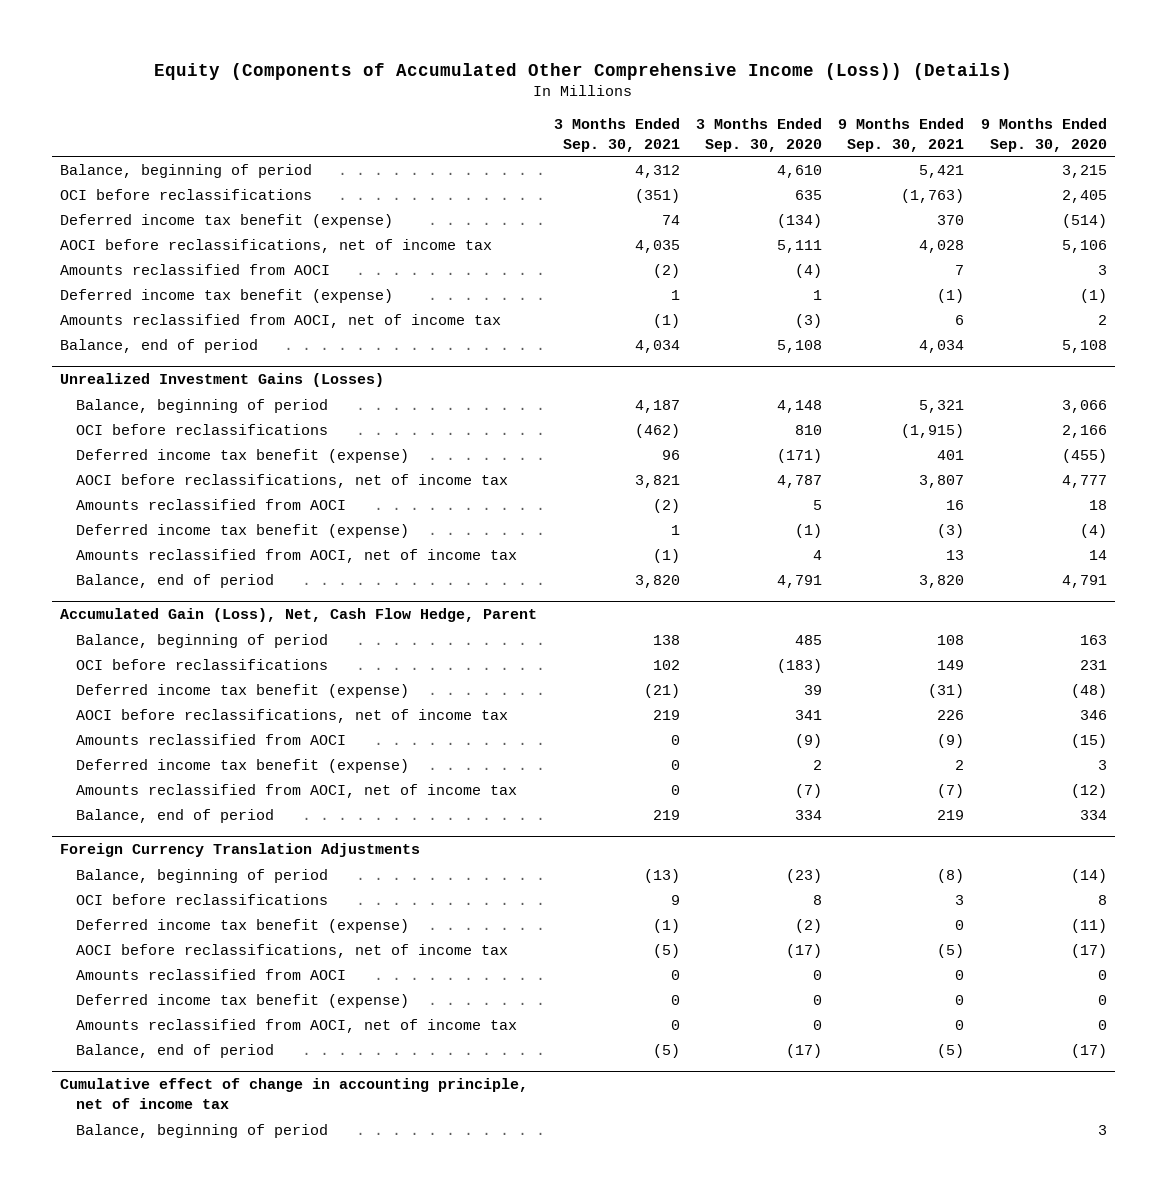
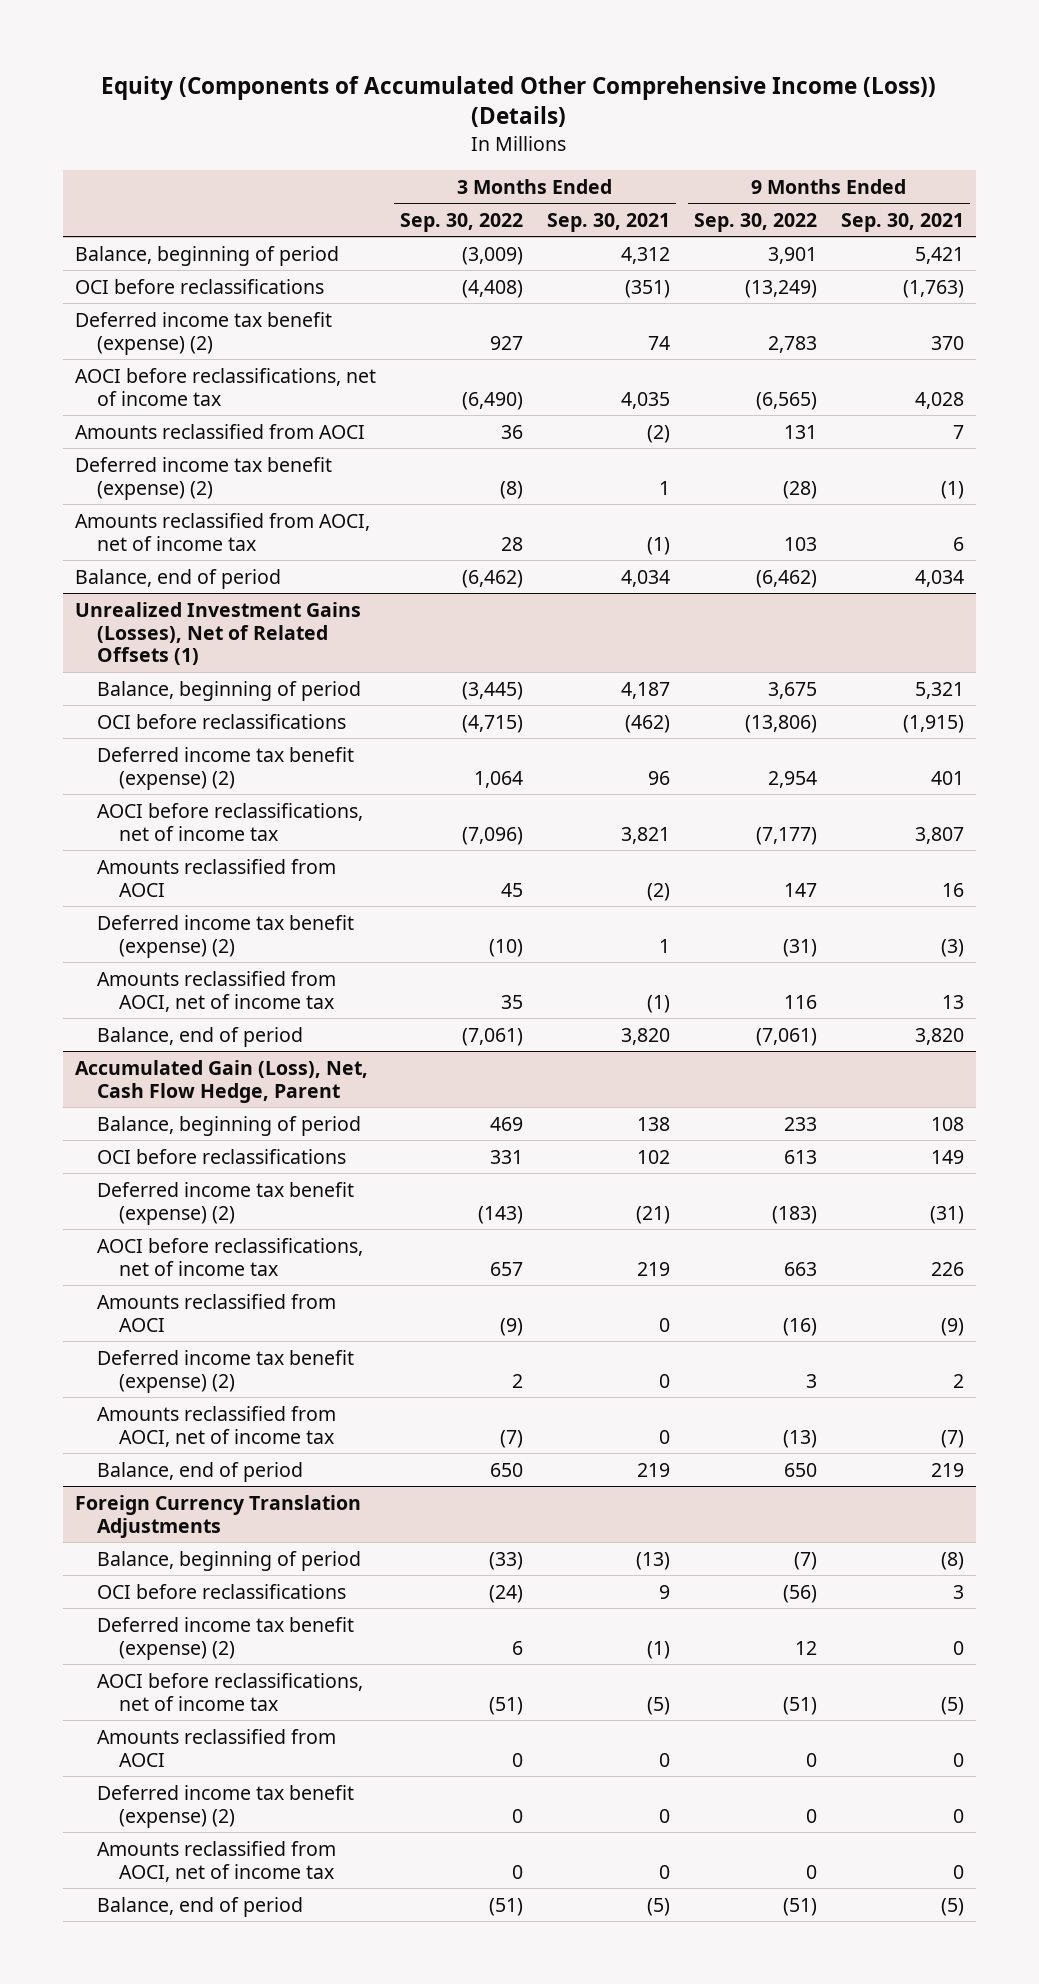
[695,118,822,152] 3 Months Ended Sep. 30, 2020 -> none
[980,118,1107,152] 9 Months Ended Sep. 30, 2020 -> none
none -> [399,212,523,232] Sep. 30, 2022
none -> [693,212,817,232] Sep. 30, 2022
[60,213,394,228] Deferred income tax benefit (expense) -> [75,311,333,355] Deferred income tax benefit (expense) (2)
[60,288,394,303] Deferred income tax benefit (expense) -> [75,456,333,500] Deferred income tax benefit (expense) (2)
[60,373,385,388] Unrealized Investment Gains (Losses) -> [75,601,362,666] Unrealized Investment Gains (Losses), Net of Related Offsets (1)
[76,448,410,463] Deferred income tax benefit (expense) -> [96,746,354,790] Deferred income tax benefit (expense) (2)
[76,523,410,538] Deferred income tax benefit (expense) -> [96,914,354,958] Deferred income tax benefit (expense) (2)
[76,683,410,698] Deferred income tax benefit (expense) -> [96,1181,354,1225] Deferred income tax benefit (expense) (2)
[76,758,410,773] Deferred income tax benefit (expense) -> [96,1349,354,1393] Deferred income tax benefit (expense) (2)
[76,918,410,933] Deferred income tax benefit (expense) -> [96,1616,354,1660] Deferred income tax benefit (expense) (2)
[76,993,410,1008] Deferred income tax benefit (expense) -> [96,1784,354,1828] Deferred income tax benefit (expense) (2)
[60,1078,529,1110] Cumulative effect of change in accounting principle, net of income tax -> none
[76,1123,329,1138] Balance, beginning of period -> none

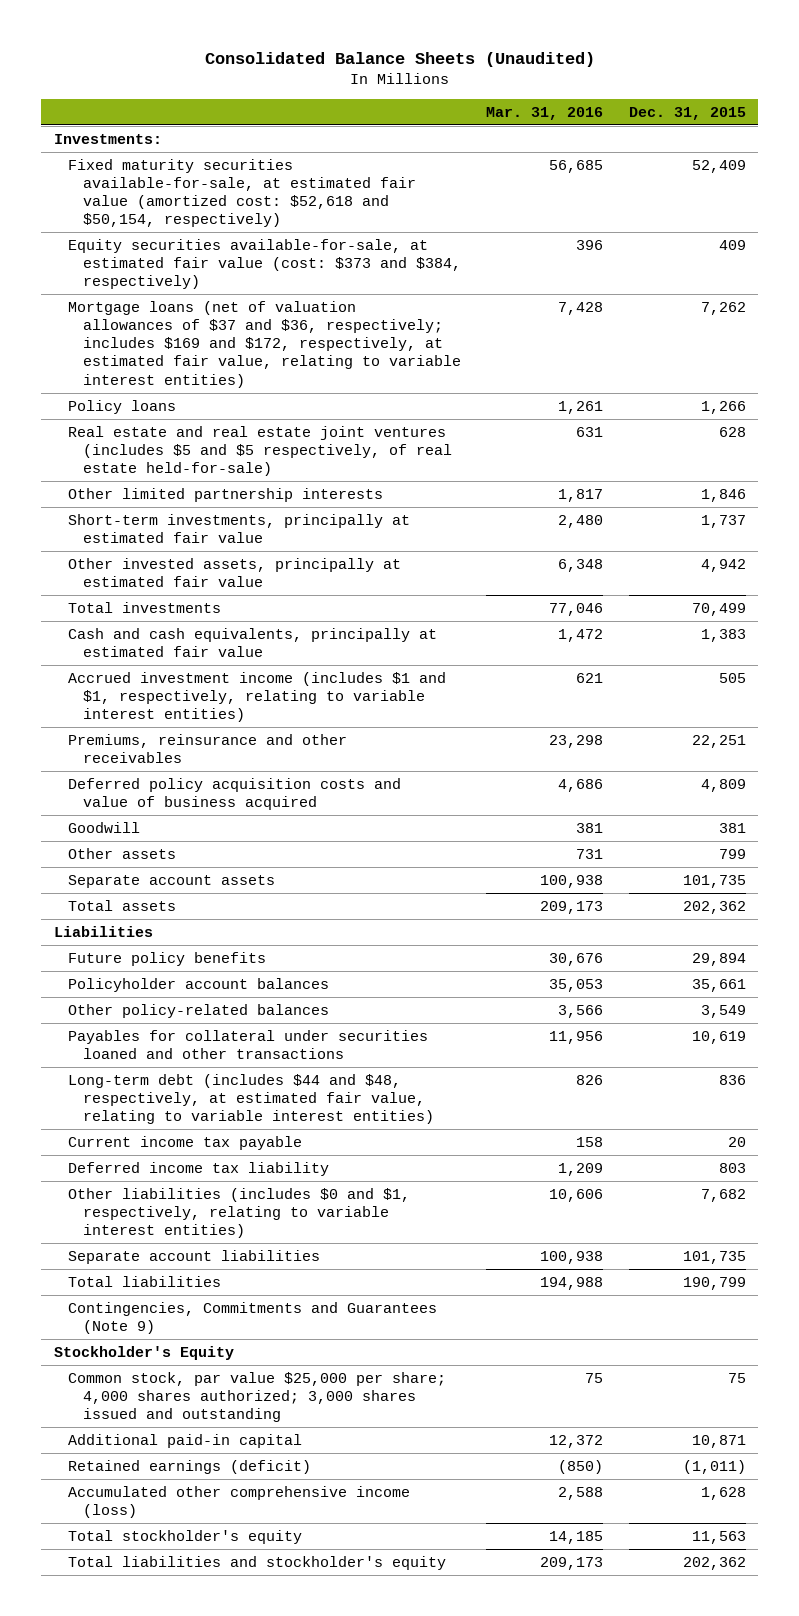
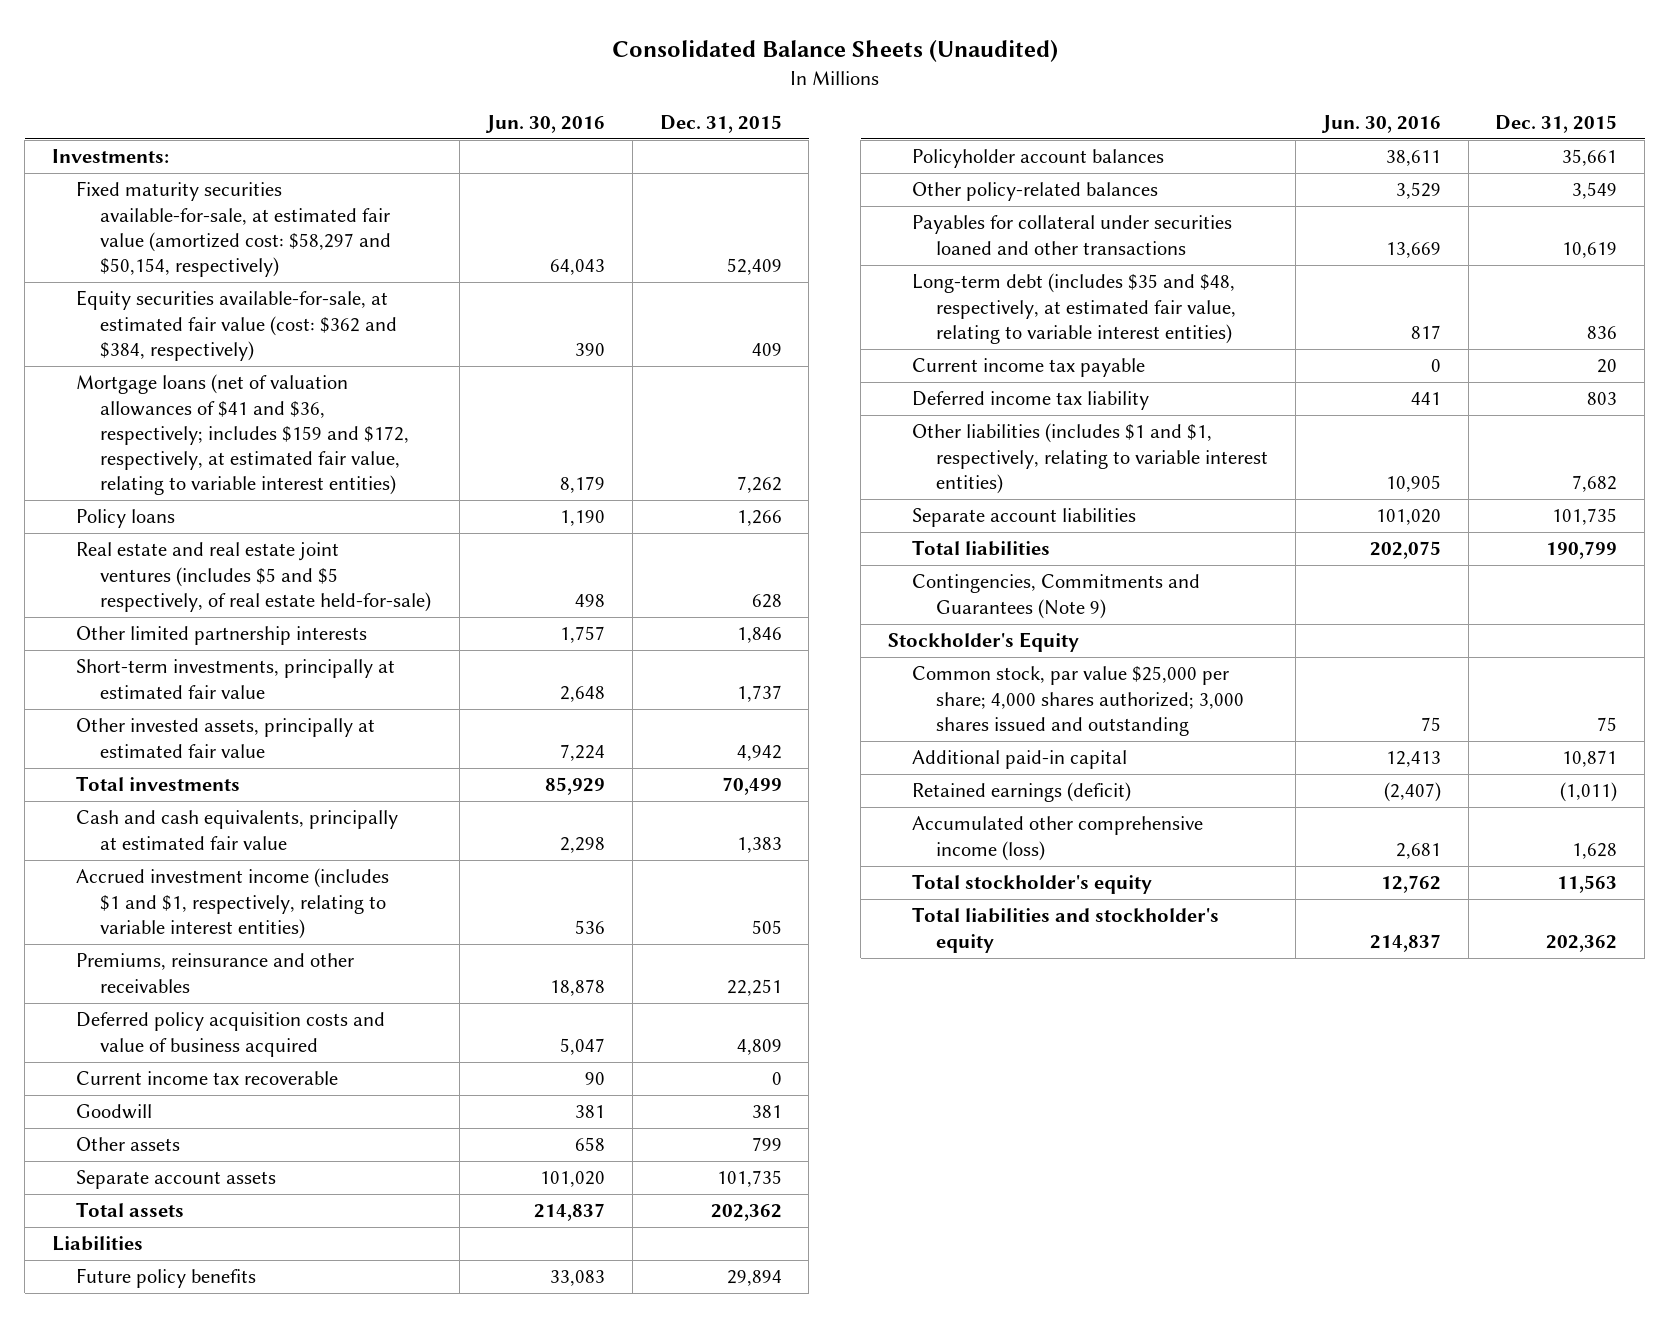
[486,106,604,120] Mar. 31, 2016 -> none
none -> [484,114,605,133] Jun. 30, 2016
[68,158,417,228] Fixed maturity securities available-for-sale, at estimated fair value (amortized cost: $52,618 and $50,154, respectively) -> [76,181,392,277] Fixed maturity securities available-for-sale, at estimated fair value (amortized cost: $58,297 and $50,154, respectively)
[68,238,462,290] Equity securities available-for-sale, at estimated fair value (cost: $373 and $384, respectively) -> [76,290,398,361] Equity securities available-for-sale, at estimated fair value (cost: $362 and $384, respectively)
[68,300,462,388] Mortgage loans (net of valuation allowances of $37 and $36, respectively; includes $169 and $172, respectively, at estimated fair value, relating to variable interest entities) -> [76,374,410,495] Mortgage loans (net of valuation allowances of $41 and $36, respectively; includes $159 and $172, respectively, at estimated fair value, relating to variable interest entities)
none -> [76,1071,339,1086] Current income tax recoverable
[68,1073,435,1125] Long-term debt (includes $44 and $48, respectively, at estimated fair value, relating to variable interest entities) -> [912,273,1237,344] Long-term debt (includes $35 and $48, respectively, at estimated fair value, relating to variable interest entities)
[68,1187,411,1239] Other liabilities (includes $0 and $1, respectively, relating to variable interest entities) -> [912,423,1269,494] Other liabilities (includes $1 and $1, respectively, relating to variable interest entities)

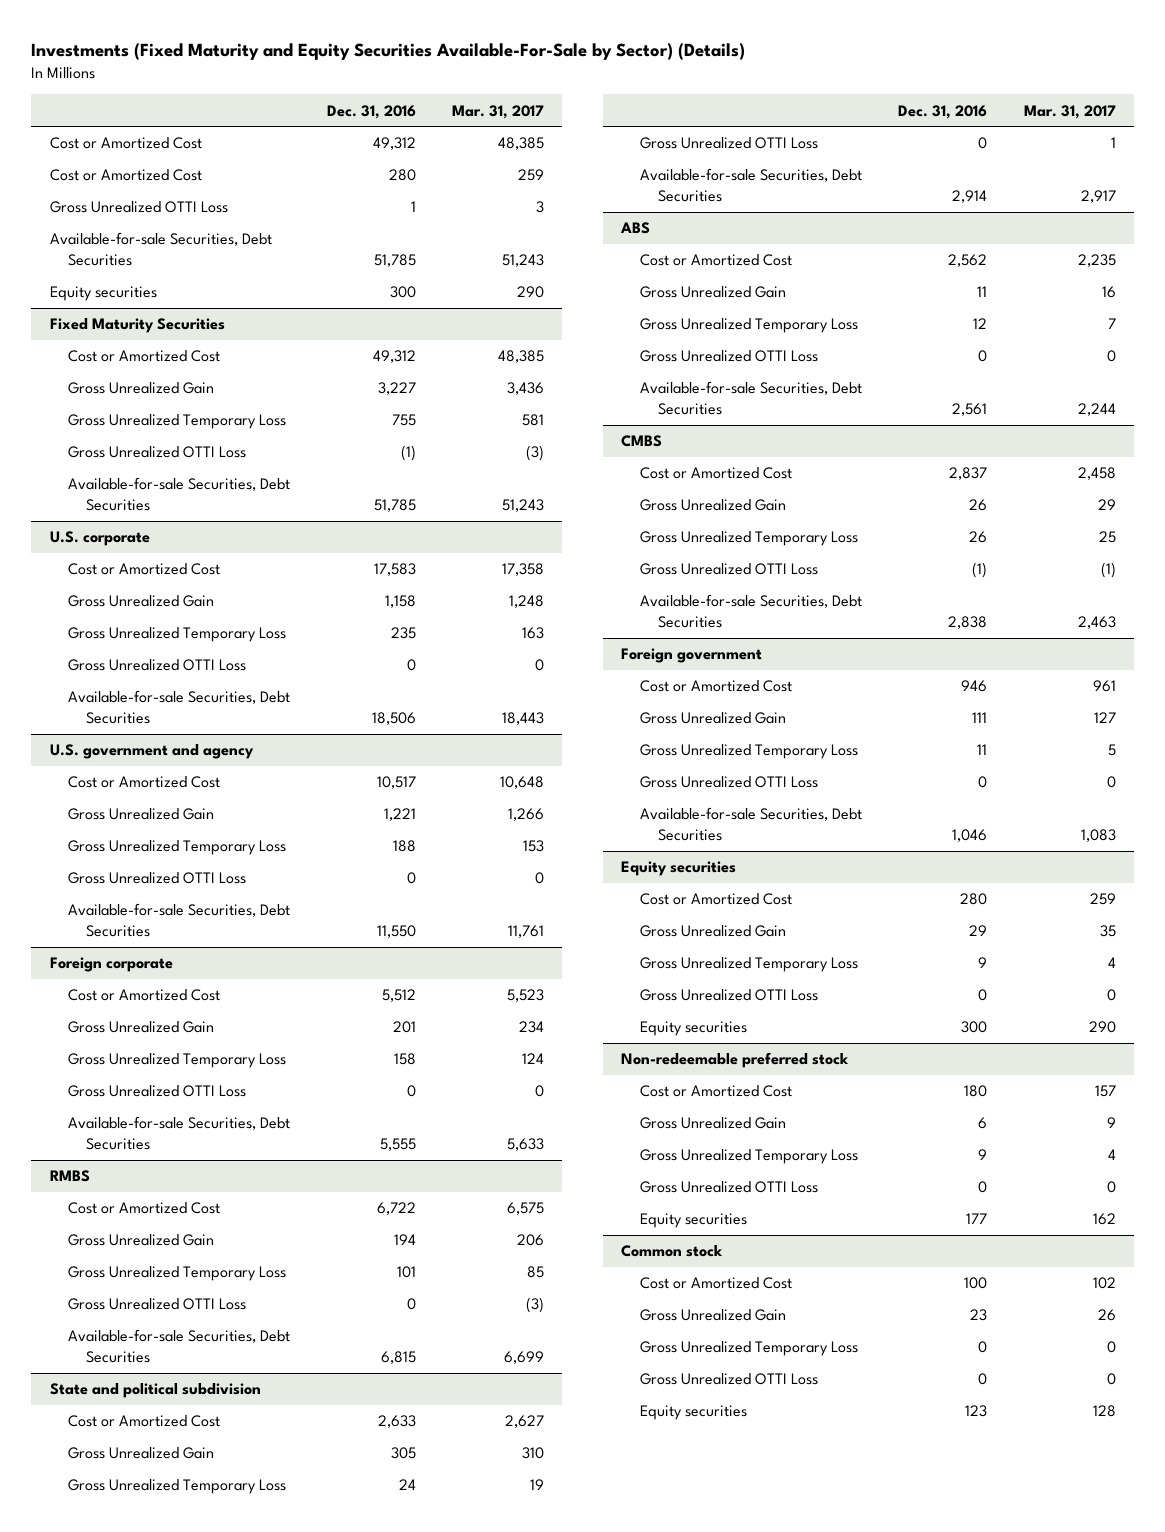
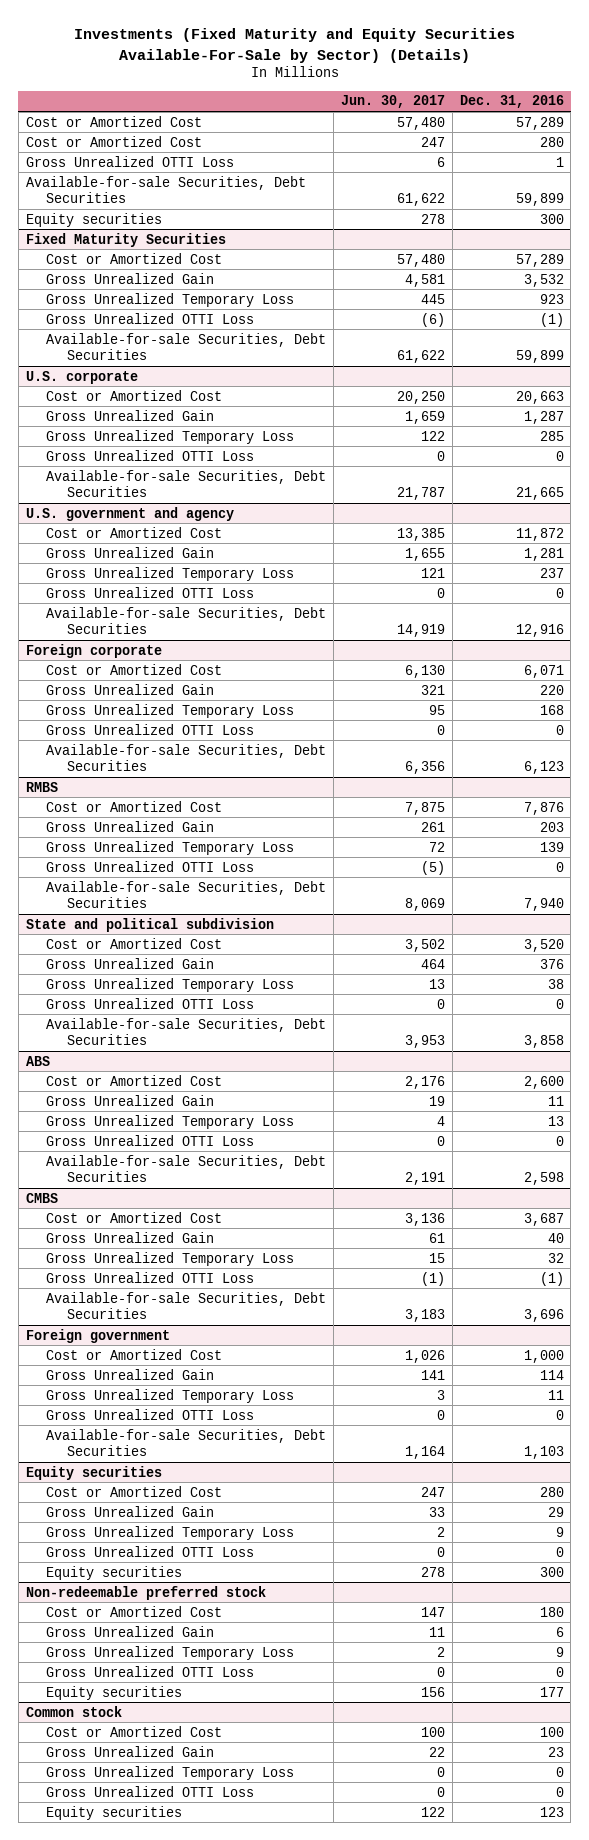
[452,104,545,119] Mar. 31, 2017 -> none
none -> [340,95,445,109] Jun. 30, 2017
[372,137,416,151] 49,312 -> [515,116,564,130] 57,289
[373,254,416,268] 51,785 -> [515,193,564,207] 59,899
[372,350,416,364] 49,312 -> [515,253,564,267] 57,289
[377,382,416,396] 3,227 -> [523,273,564,287] 3,532
[391,414,416,427] 755 -> [539,293,564,304] 923
[373,499,416,513] 51,785 -> [515,350,564,364] 59,899
[373,563,416,577] 17,583 -> [515,390,564,404] 20,663
[384,595,416,609] 1,158 -> [523,410,564,424] 1,287
[390,627,416,640] 235 -> [539,430,564,441] 285
[371,712,416,726] 18,506 -> [515,487,564,501] 21,665
[376,776,416,790] 10,517 -> [515,527,564,541] 11,872
[383,808,416,822] 1,221 -> [523,547,564,561] 1,281
[392,840,416,853] 188 -> [539,567,564,578] 237
[376,925,416,939] 11,550 -> [515,624,564,638] 12,916
[381,989,416,1003] 5,512 -> [523,664,564,678] 6,071
[392,1021,416,1034] 201 -> [539,684,564,695] 220
[393,1053,416,1066] 158 -> [539,704,564,715] 168
[379,1138,416,1152] 5,555 -> [523,761,564,775] 6,123
[376,1202,416,1216] 6,722 -> [523,801,564,815] 7,876
[393,1234,416,1246] 194 -> [539,821,564,832] 203
[396,1266,416,1279] 101 -> [539,841,564,852] 139
[380,1351,416,1365] 6,815 -> [523,898,564,912] 7,940
[377,1415,416,1429] 2,633 -> [523,938,564,952] 3,520
[390,1447,416,1460] 305 -> [539,958,564,969] 376
[398,1479,416,1491] 24 -> [547,978,564,989] 38
[952,190,988,204] 2,914 -> [523,1035,564,1049] 3,858
[948,254,988,268] 2,562 -> [523,1075,564,1089] 2,600
[973,318,988,330] 12 -> [547,1115,564,1126] 13
[952,403,988,417] 2,561 -> [523,1172,564,1186] 2,598
[949,467,988,481] 2,837 -> [523,1212,564,1226] 3,687
[969,499,988,512] 26 -> [547,1232,564,1243] 40
[969,531,988,544] 26 -> [547,1252,564,1263] 32
[948,616,988,630] 2,838 -> [523,1309,564,1323] 3,696
[961,680,988,693] 946 -> [523,1349,564,1363] 1,000
[972,712,988,724] 111 -> [539,1369,564,1380] 114
[952,829,988,843] 1,046 -> [523,1446,564,1460] 1,103

